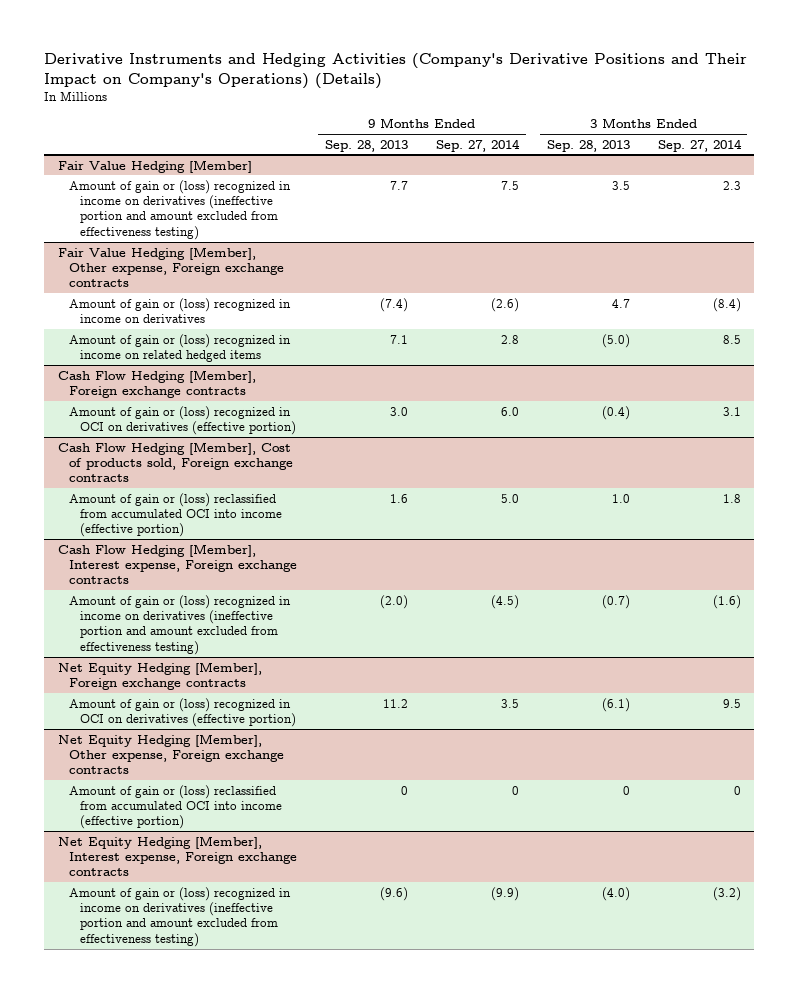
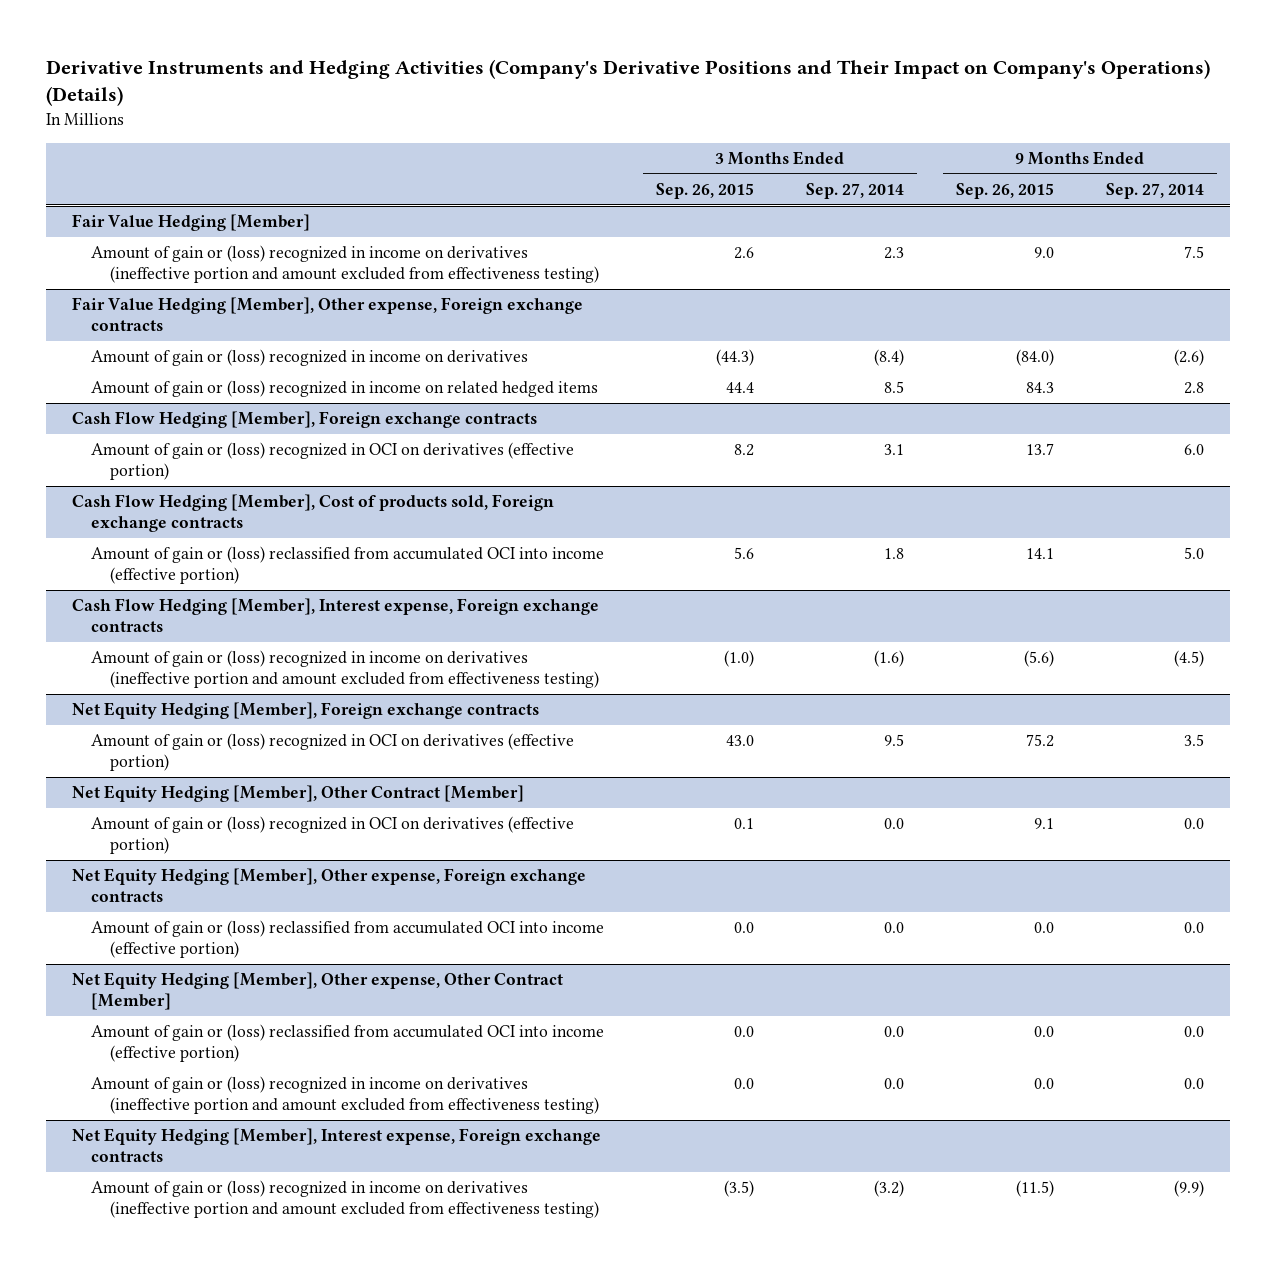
[324,139,408,152] Sep. 28, 2013 -> none
[546,139,630,152] Sep. 28, 2013 -> none
none -> [656,182,755,199] Sep. 26, 2015
none -> [956,182,1055,199] Sep. 26, 2015
none -> [72,785,525,803] Net Equity Hedging [Member], Other Contract [Member]
none -> [91,816,575,855] Amount of gain or (loss) recognized in OCI on derivatives (effective portion)
[511,785,519,795] 0 -> [1183,922,1204,934] 0.0
[733,785,741,795] 0 -> [884,922,905,934] 0.0
none -> [72,972,564,1011] Net Equity Hedging [Member], Other expense, Other Contract [Member]
none -> [91,1024,605,1063] Amount of gain or (loss) reclassified from accumulated OCI into income (effective portion)
none -> [91,1076,599,1115] Amount of gain or (loss) recognized in income on derivatives (ineffective portion and amount excluded from effectiveness testing)

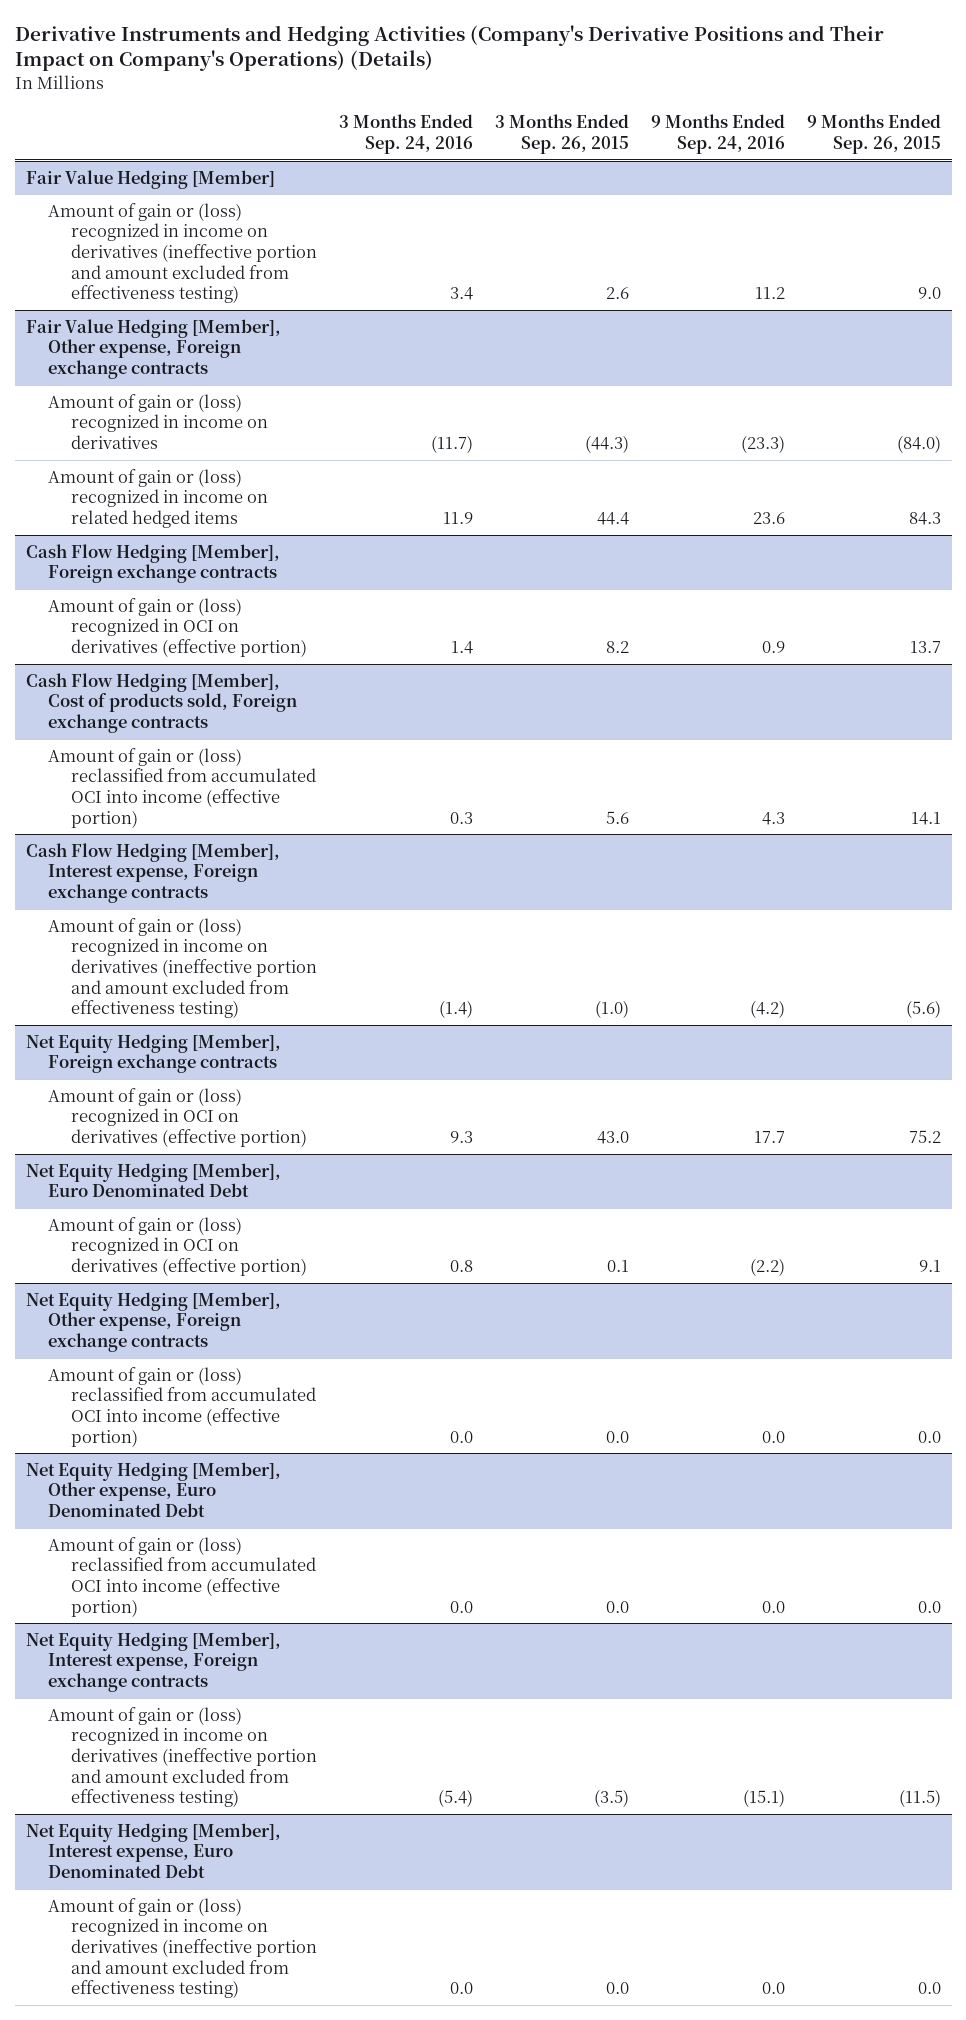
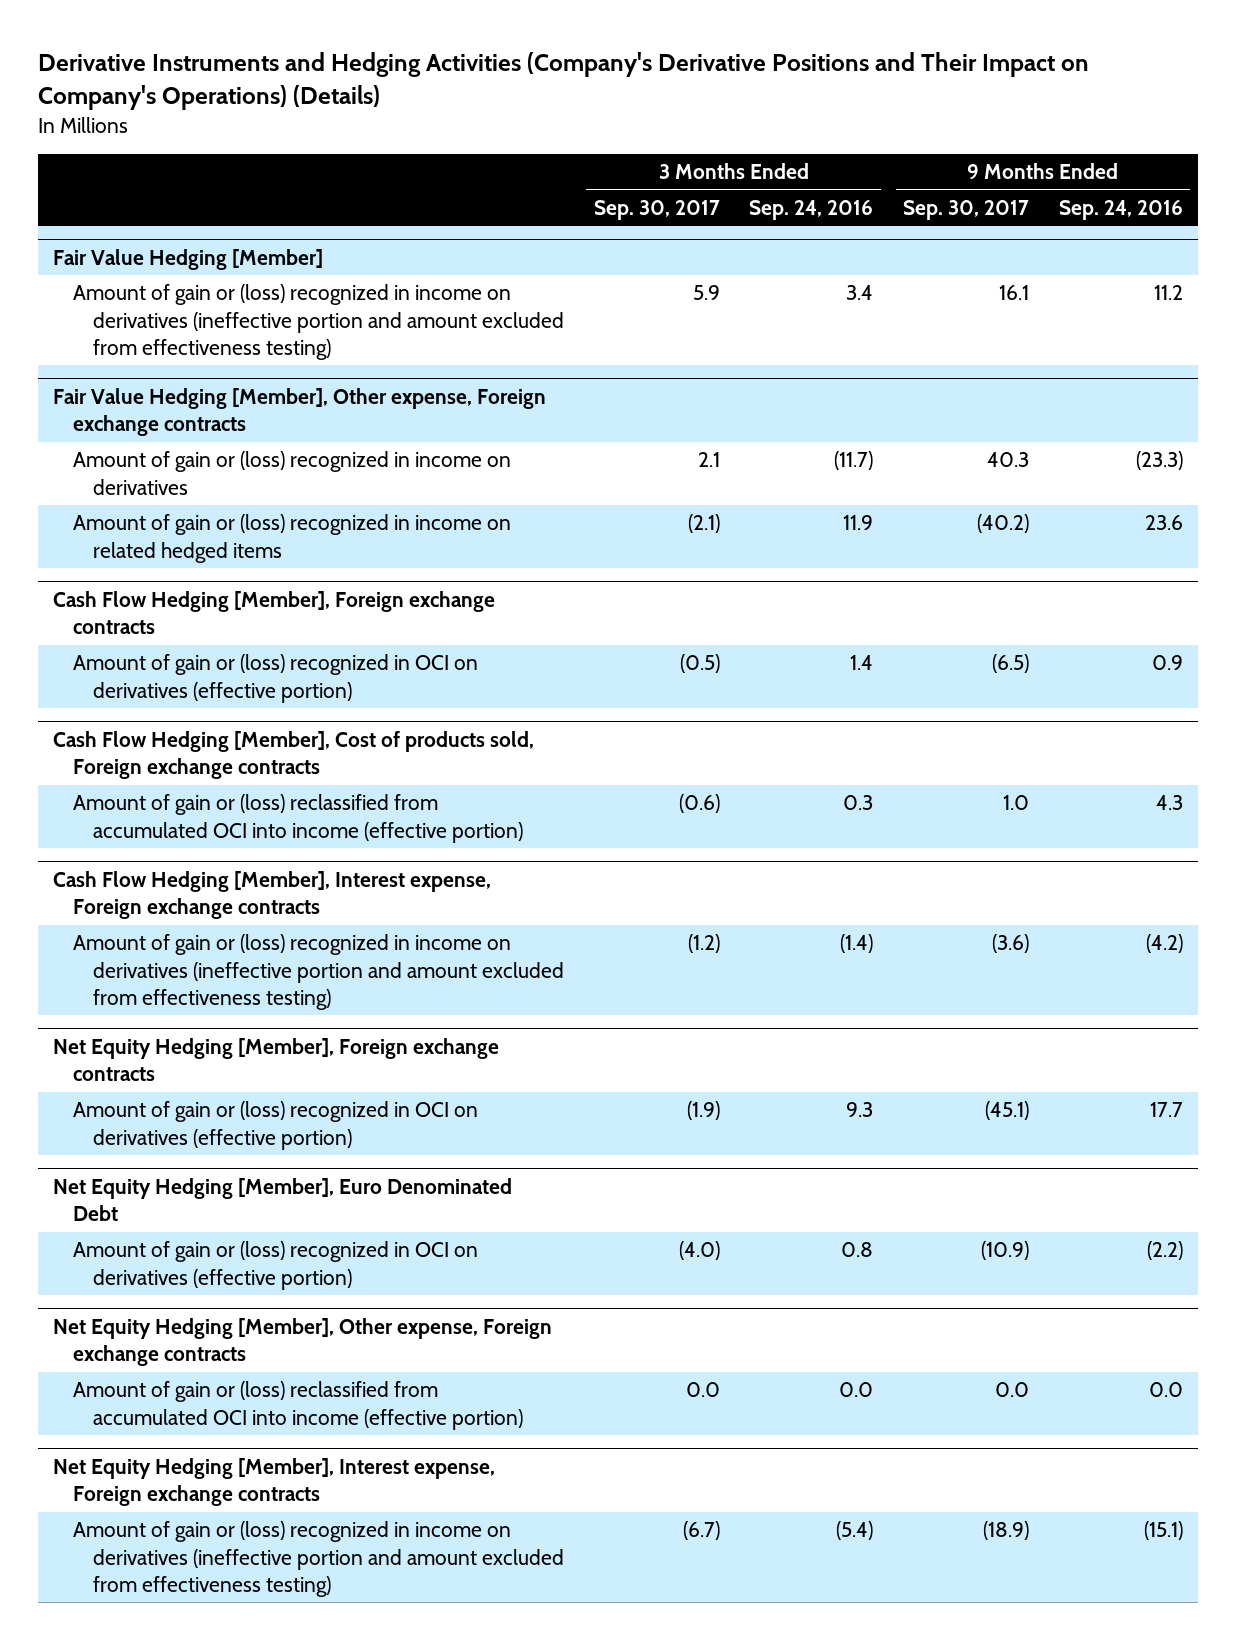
[494,114,629,155] 3 Months Ended Sep. 26, 2015 -> none
[806,114,941,155] 9 Months Ended Sep. 26, 2015 -> none
none -> [593,199,720,220] Sep. 30, 2017
none -> [903,199,1030,220] Sep. 30, 2017
[25,1461,281,1518] Net Equity Hedging [Member], Other expense, Euro Denominated Debt -> none
[48,1536,316,1617] Amount of gain or (loss) reclassified from accumulated OCI into income (effective portion) -> none
[25,1822,281,1879] Net Equity Hedging [Member], Interest expense, Euro Denominated Debt -> none
[48,1897,317,1999] Amount of gain or (loss) recognized in income on derivatives (ineffective portion and amount excluded from effectiveness testing) -> none

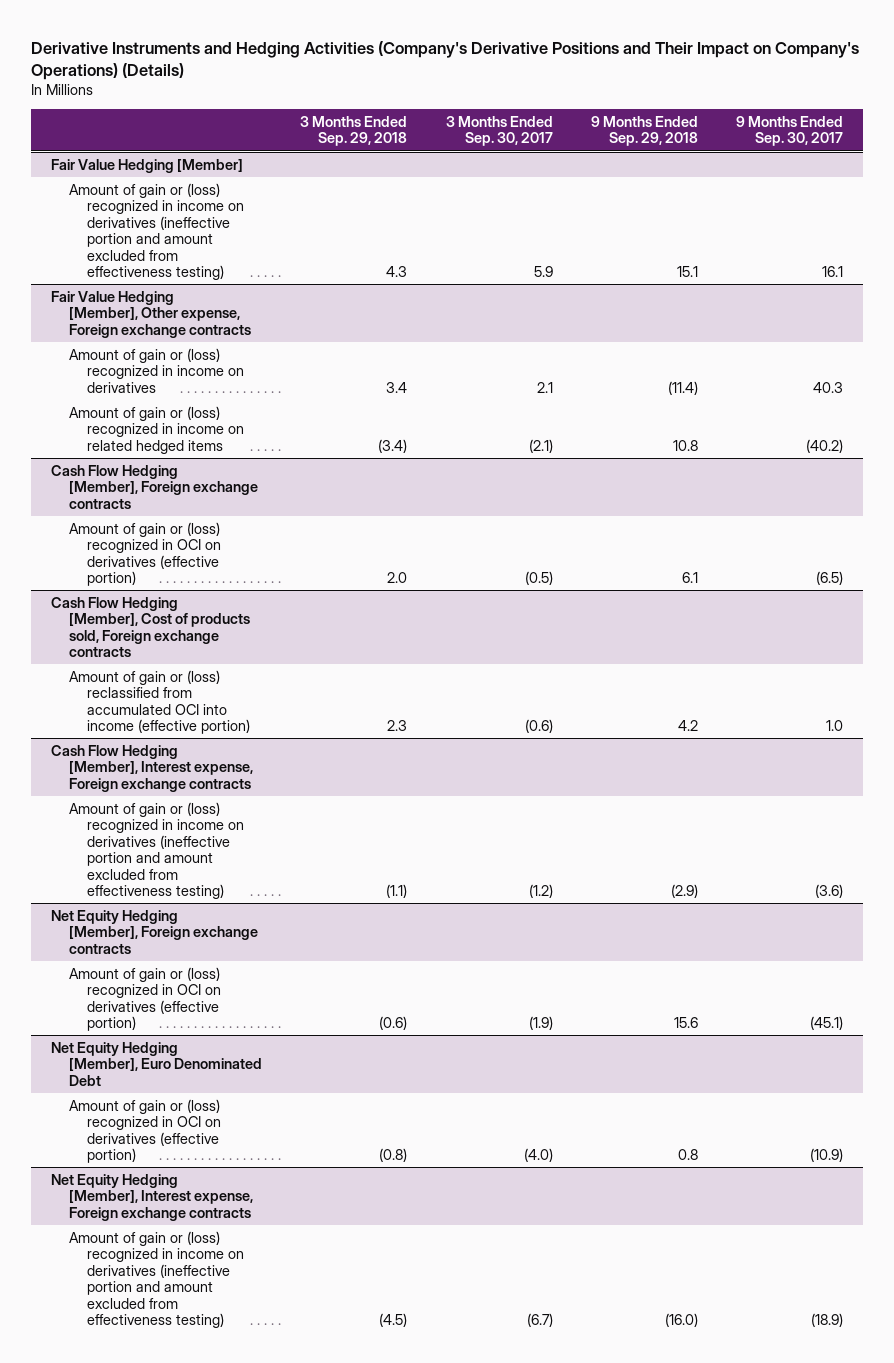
[749,199,874,220] Sep. 24, 2016 -> none
[1058,199,1183,220] Sep. 24, 2016 -> none
none -> [300,115,408,147] 3 Months Ended Sep. 29, 2018
none -> [590,115,698,147] 9 Months Ended Sep. 29, 2018
[53,1317,553,1367] Net Equity Hedging [Member], Other expense, Foreign exchange contracts -> none
[73,1381,523,1430] Amount of gain or (loss) reclassified from accumulated OCI into income (effective portion) -> none

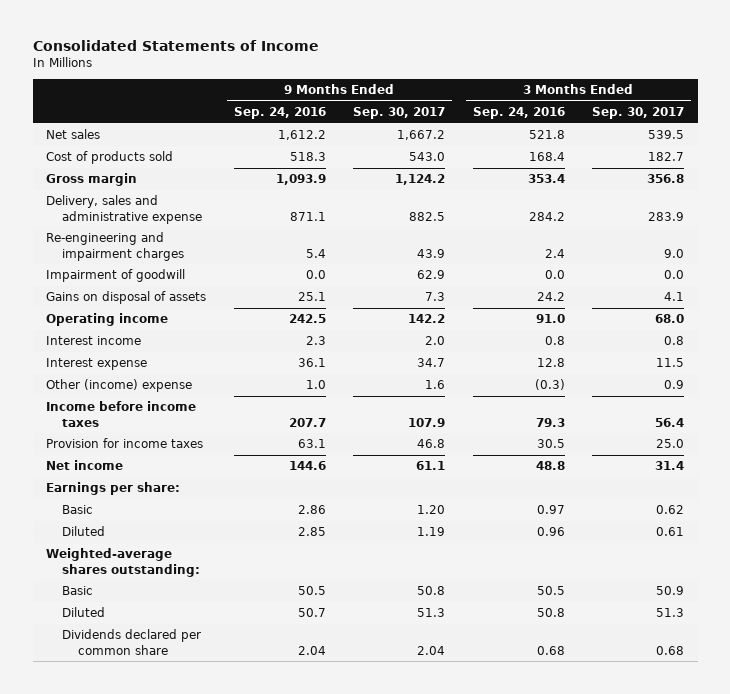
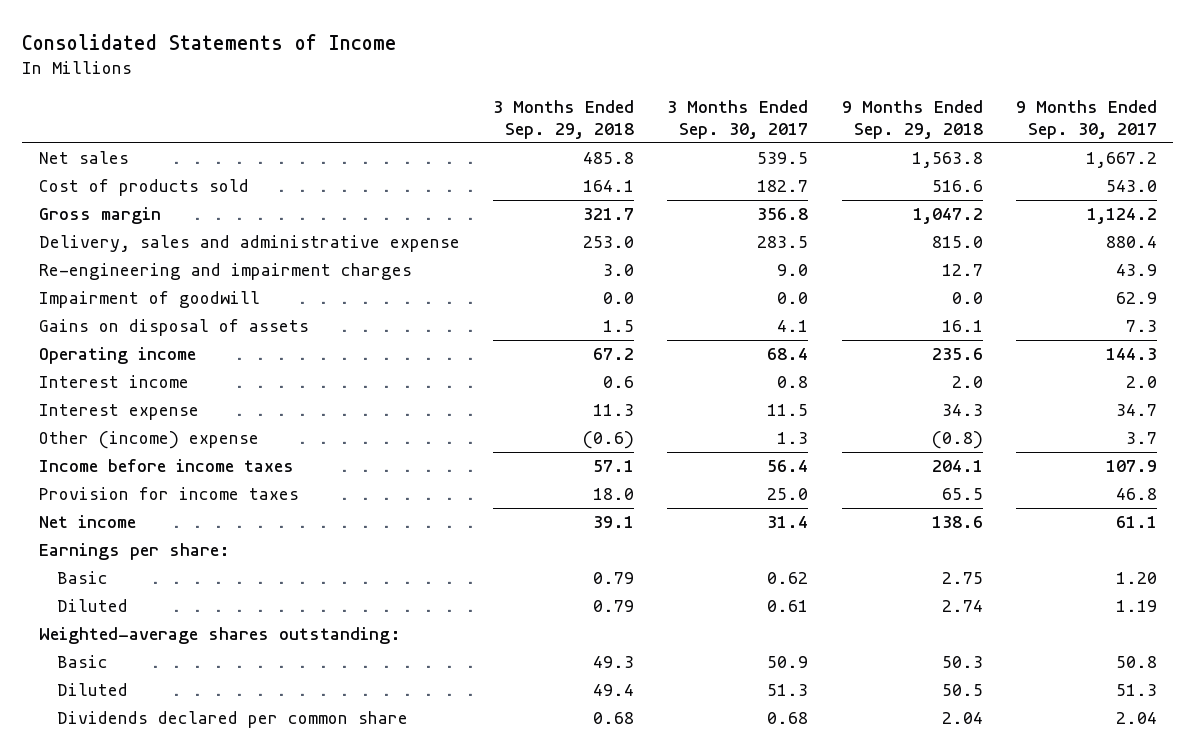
[233,107,326,120] Sep. 24, 2016 -> none
[472,107,565,120] Sep. 24, 2016 -> none
none -> [493,99,635,140] 3 Months Ended Sep. 29, 2018
none -> [841,99,983,140] 9 Months Ended Sep. 29, 2018
[409,211,446,221] 882.5 -> [1105,236,1157,249] 880.4
[647,211,684,221] 283.9 -> [757,236,809,249] 283.5
[408,314,446,324] 142.2 -> [1105,348,1157,361] 144.3
[654,314,684,324] 68.0 -> [767,348,809,361] 68.4
[425,380,446,390] 1.6 -> [1125,432,1157,445] 3.7
[663,380,684,390] 0.9 -> [777,432,809,445] 1.3

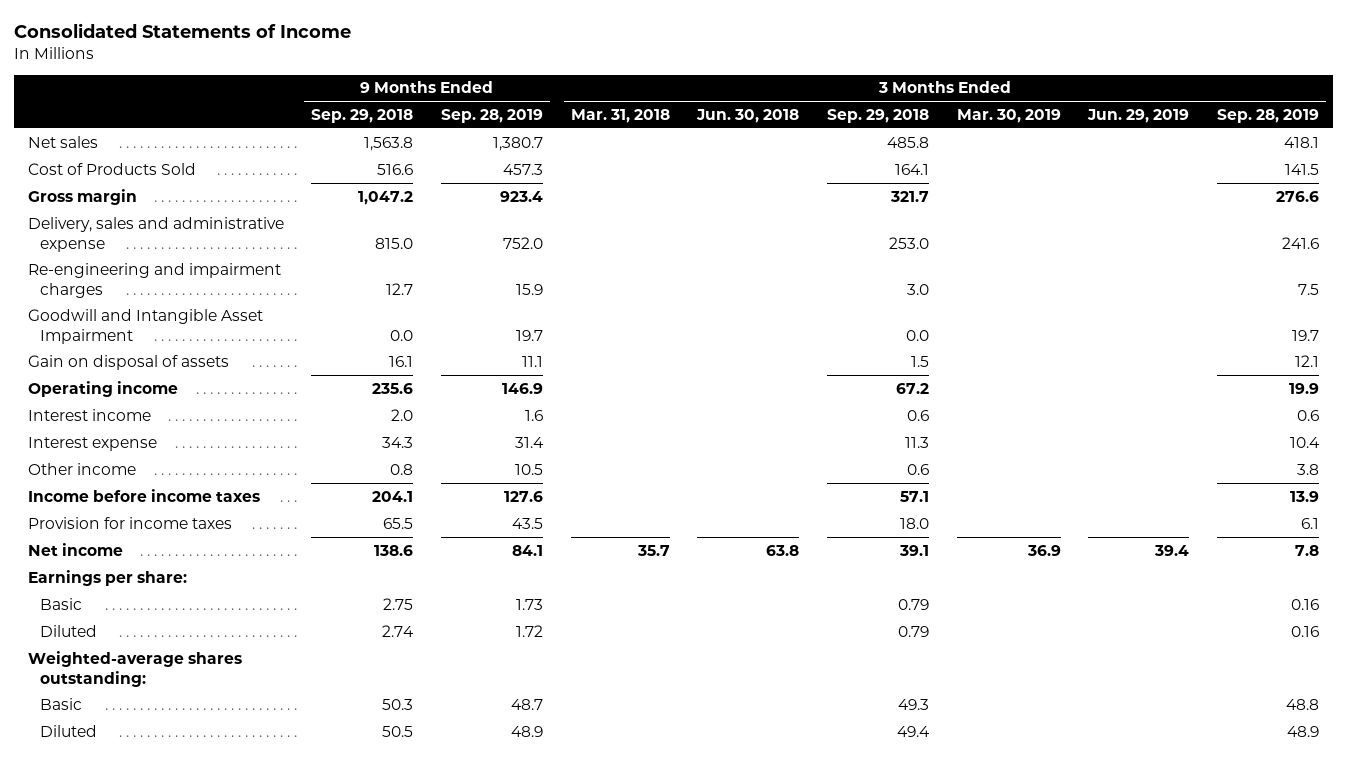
[667,99,809,140] 3 Months Ended Sep. 30, 2017 -> none
[1015,99,1157,140] 9 Months Ended Sep. 30, 2017 -> none
none -> [440,109,543,124] Sep. 28, 2019
none -> [570,109,670,124] Mar. 31, 2018
none -> [696,109,800,124] Jun. 30, 2018
none -> [956,109,1061,124] Mar. 30, 2019
none -> [1087,109,1190,124] Jun. 29, 2019
none -> [1216,109,1319,124] Sep. 28, 2019
[38,179,249,197] Cost of products sold -> [27,162,196,175] Cost of Products Sold
[38,291,260,309] Impairment of goodwill -> [27,308,263,344] Goodwill and Intangible Asset Impairment
[38,319,309,337] Gains on disposal of assets -> [27,354,229,370] Gain on disposal of assets
[38,431,259,450] Other (income) expense -> [27,462,136,475] Other income
[583,431,635,450] (0.6) -> [906,463,929,475] 0.6
[931,431,983,450] (0.8) -> [390,463,414,475] 0.8
[56,711,408,729] Dividends declared per common share -> none

